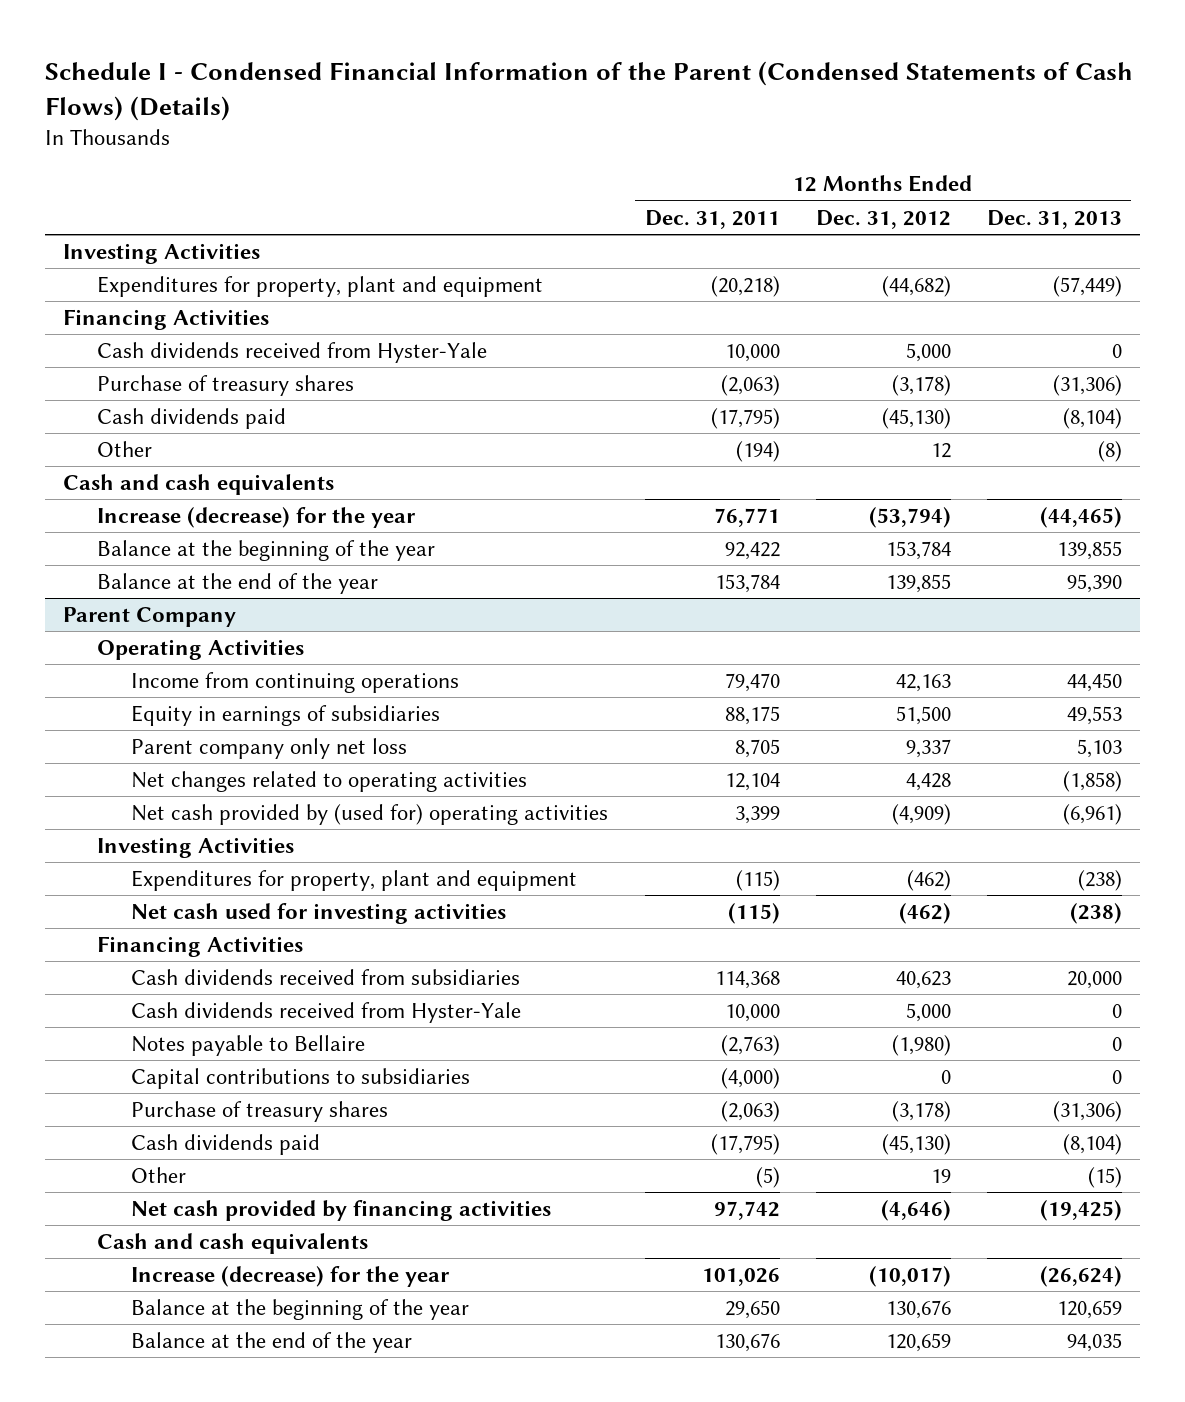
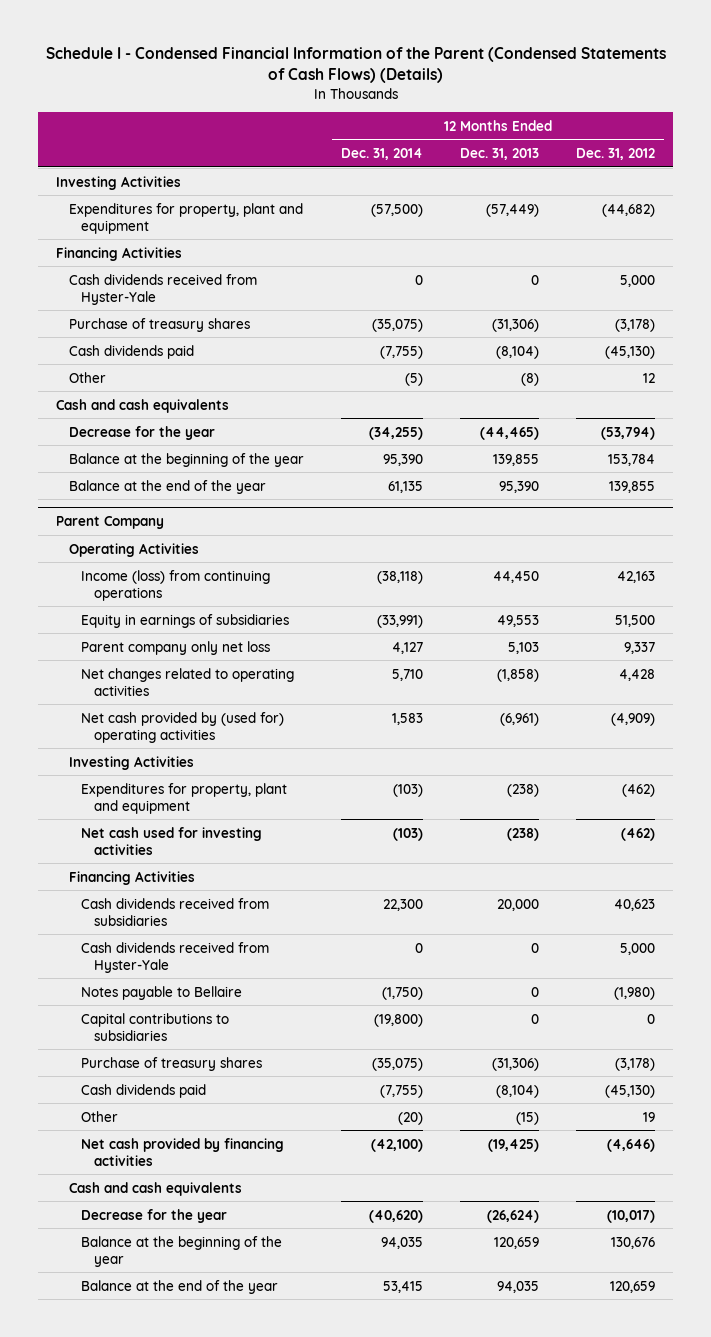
[644,209,780,229] Dec. 31, 2011 -> none
none -> [340,148,423,161] Dec. 31, 2014
[96,506,416,528] Increase (decrease) for the year -> [68,425,215,440] Decrease for the year
[131,671,460,693] Income from continuing operations -> [81,569,271,601] Income (loss) from continuing operations
[131,1265,451,1287] Increase (decrease) for the year -> [81,1208,228,1223] Decrease for the year

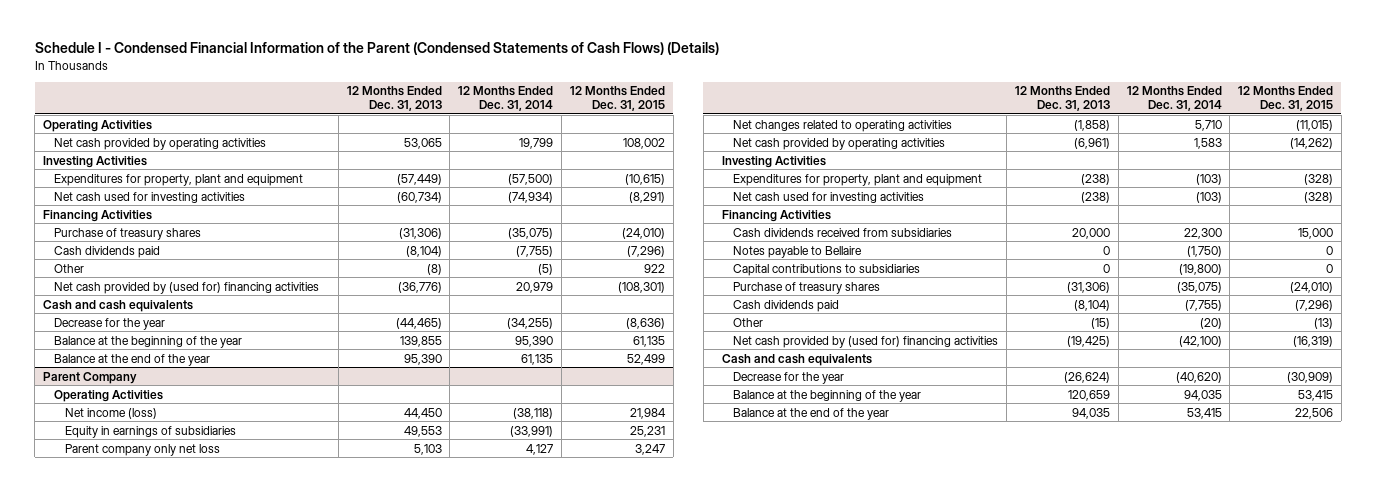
[575,148,655,161] Dec. 31, 2012 -> none
none -> [569,86,665,112] 12 Months Ended Dec. 31, 2015
none -> [43,119,153,132] Operating Activities
none -> [54,137,267,150] Net cash provided by operating activities
none -> [54,191,246,203] Net cash used for investing activities
[68,273,257,305] Cash dividends received from Hyster-Yale -> none
none -> [54,281,320,294] Net cash provided by (used for) financing activities
[81,569,271,601] Income (loss) from continuing operations -> [64,407,157,419] Net income (loss)
[81,711,285,743] Net cash provided by (used for) operating activities -> [733,137,946,150] Net cash provided by operating activities
[81,941,270,973] Cash dividends received from Hyster-Yale -> none
[81,1137,285,1166] Net cash provided by financing activities -> [733,335,999,348] Net cash provided by (used for) financing activities

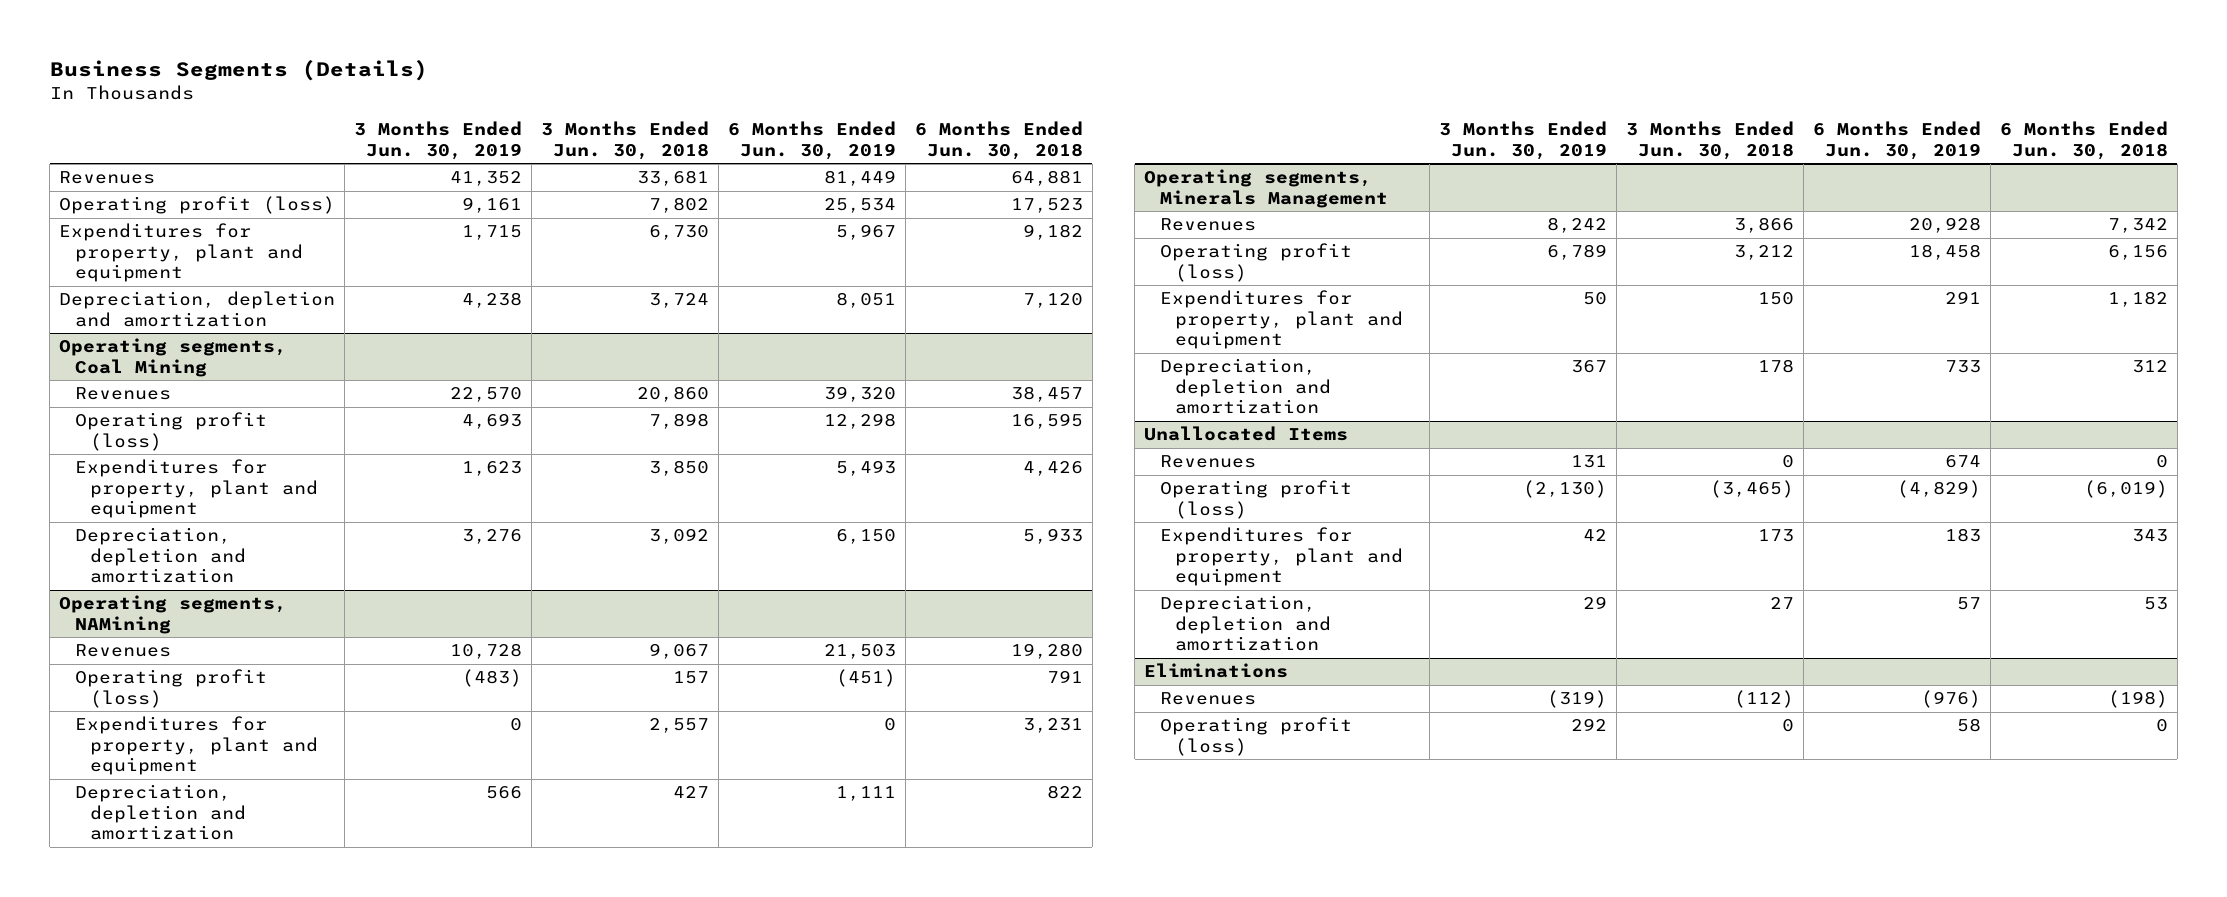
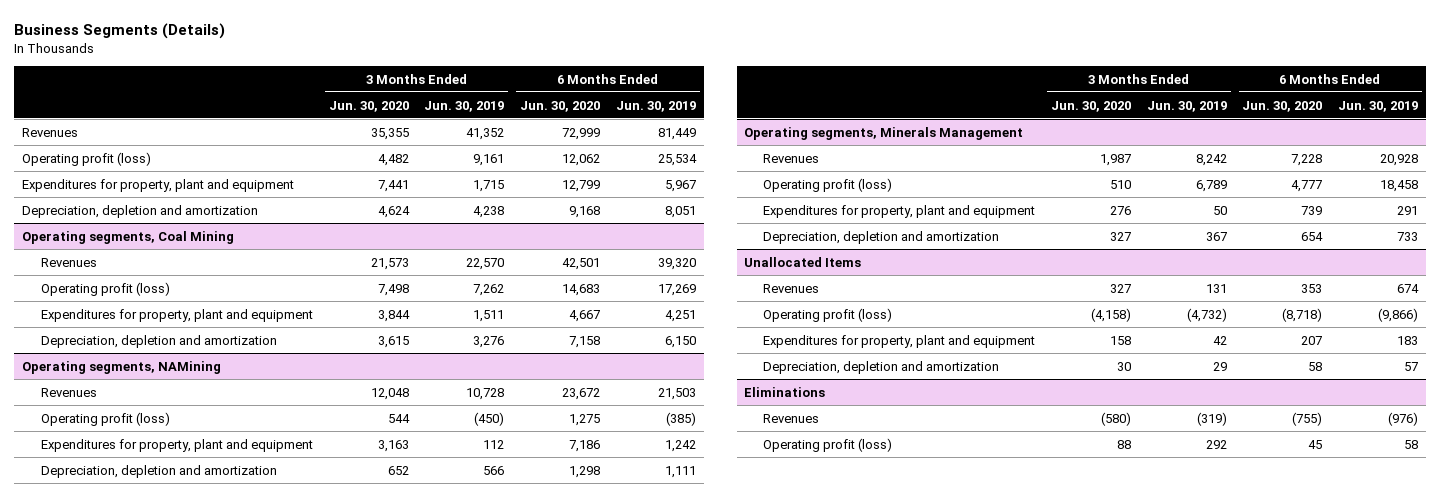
[540,121,709,160] 3 Months Ended Jun. 30, 2018 -> none
[914,121,1083,160] 6 Months Ended Jun. 30, 2018 -> none
none -> [328,100,409,112] Jun. 30, 2020
none -> [520,100,601,112] Jun. 30, 2020
[462,413,523,430] 4,693 -> [473,283,505,296] 7,262
[823,413,896,430] 12,298 -> [657,283,696,296] 17,269
[462,461,523,477] 1,623 -> [473,309,505,322] 1,511
[835,460,896,477] 5,493 -> [664,309,696,322] 4,251
[462,669,523,688] (483) -> [474,411,505,426] (450)
[835,669,896,688] (451) -> [665,411,696,426] (385)
[510,718,523,732] 0 -> [483,439,505,449] 112
[883,718,896,732] 0 -> [664,439,696,452] 1,242
[1522,480,1607,499] (2,130) -> [1186,307,1227,322] (4,732)
[1896,480,1981,499] (4,829) -> [1378,307,1419,322] (9,866)

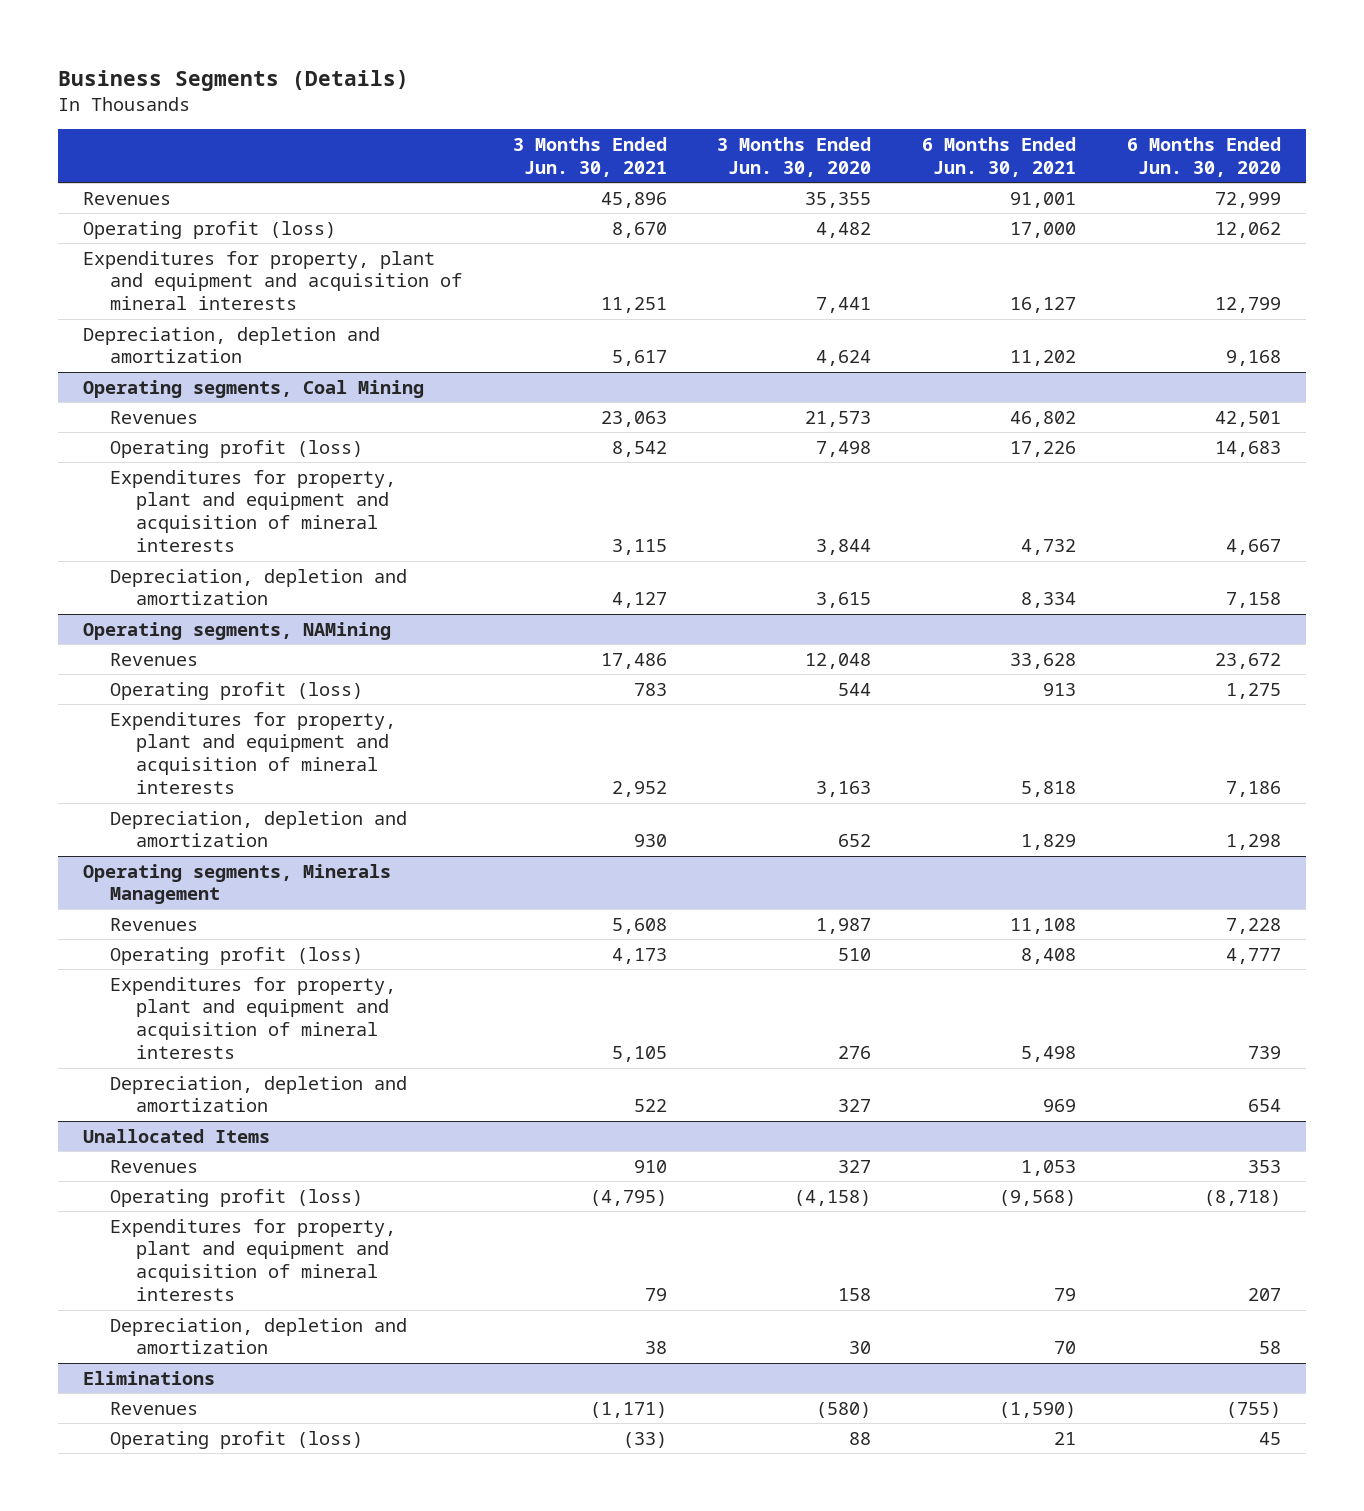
[424,100,505,112] Jun. 30, 2019 -> none
[615,100,696,112] Jun. 30, 2019 -> none
none -> [512,136,667,177] 3 Months Ended Jun. 30, 2021
none -> [922,136,1077,177] 6 Months Ended Jun. 30, 2021
[22,178,295,192] Expenditures for property, plant and equipment -> [83,250,462,311] Expenditures for property, plant and equipment and acquisition of mineral interests
[40,308,313,322] Expenditures for property, plant and equipment -> [109,469,396,553] Expenditures for property, plant and equipment and acquisition of mineral interests
[40,438,313,452] Expenditures for property, plant and equipment -> [109,711,396,795] Expenditures for property, plant and equipment and acquisition of mineral interests
[763,204,1036,218] Expenditures for property, plant and equipment -> [109,976,396,1060] Expenditures for property, plant and equipment and acquisition of mineral interests
[763,334,1036,348] Expenditures for property, plant and equipment -> [109,1218,396,1302] Expenditures for property, plant and equipment and acquisition of mineral interests

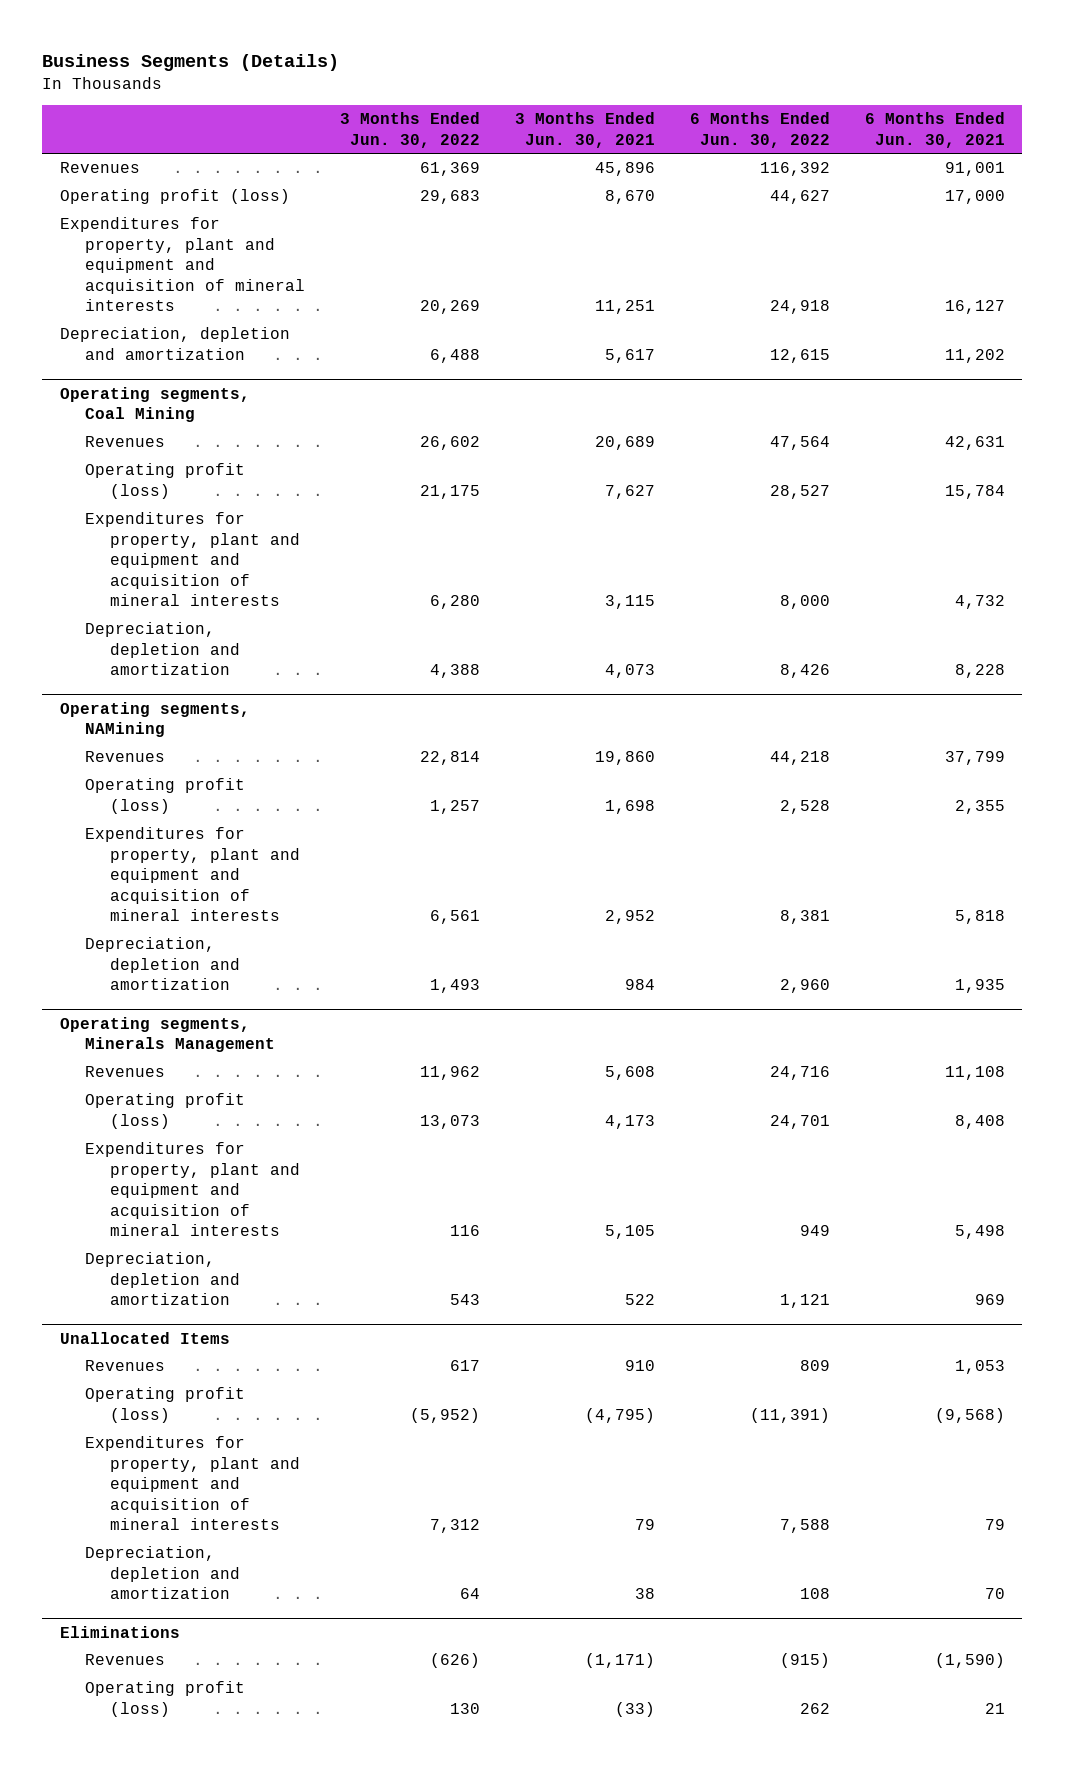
[717,136,872,177] 3 Months Ended Jun. 30, 2020 -> none
[1126,136,1281,177] 6 Months Ended Jun. 30, 2020 -> none
none -> [340,112,481,148] 3 Months Ended Jun. 30, 2022
none -> [690,112,831,148] 6 Months Ended Jun. 30, 2022
[600,410,667,427] 23,063 -> [595,436,656,451] 20,689
[1010,410,1077,427] 46,802 -> [944,436,1005,451] 42,631
[611,440,667,457] 8,542 -> [605,484,656,499] 7,627
[1010,440,1077,457] 17,226 -> [944,484,1005,499] 15,784
[611,592,667,609] 4,127 -> [605,664,656,679] 4,073
[1021,592,1077,609] 8,334 -> [954,664,1005,679] 8,228
[600,652,667,669] 17,486 -> [595,751,656,766] 19,860
[1010,652,1077,669] 33,628 -> [944,751,1005,766] 37,799
[633,682,667,696] 783 -> [605,799,656,814] 1,698
[1043,682,1077,696] 913 -> [954,799,1005,814] 2,355
[633,834,667,848] 930 -> [625,979,656,991] 984
[1021,834,1077,851] 1,829 -> [954,979,1005,994] 1,935

